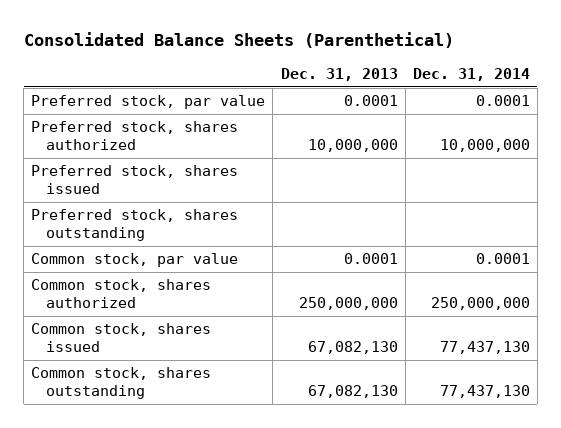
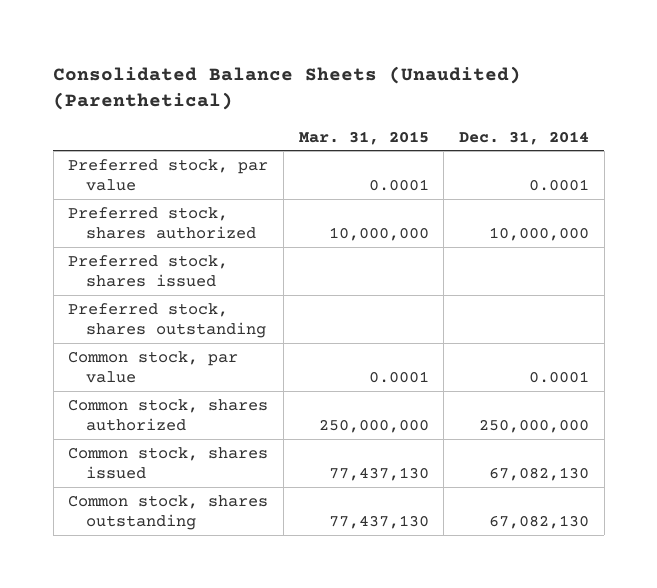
[23,32,454,49] Consolidated Balance Sheets (Parenthetical) -> [53,65,522,111] Consolidated Balance Sheets (Unaudited) (Parenthetical)
[280,68,398,82] Dec. 31, 2013 -> none
none -> [298,130,429,145] Mar. 31, 2015
[439,341,530,355] 77,437,130 -> [488,467,589,482] 67,082,130
[439,385,530,399] 77,437,130 -> [488,515,589,530] 67,082,130

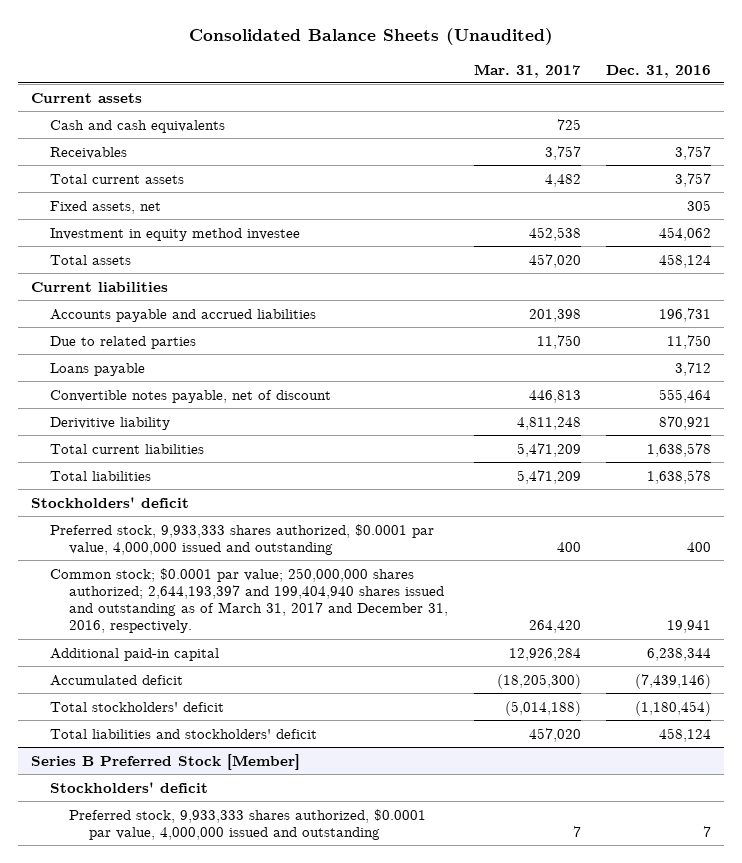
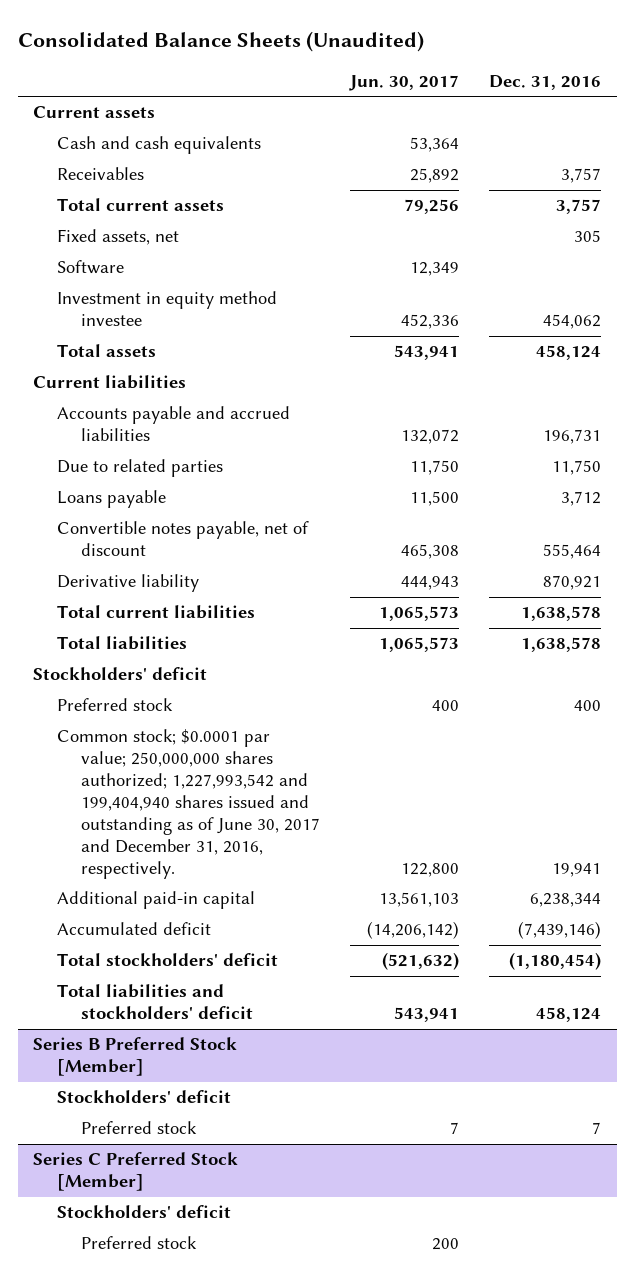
[473,63,581,78] Mar. 31, 2017 -> none
none -> [349,74,460,91] Jun. 30, 2017
none -> [56,260,124,275] Software
[50,416,171,430] Derivitive liability -> [56,574,199,593] Derivative liability
[50,523,435,555] Preferred stock, 9,933,333 shares authorized, $0.0001 par value, 4,000,000 issued and outstanding -> [56,698,173,712] Preferred stock
[50,567,449,634] Common stock; $0.0001 par value; 250,000,000 shares authorized; 2,644,193,397 and 199,404,940 shares issued and outstanding as of March 31, 2017 and December 31, 2016, respectively. -> [56,729,320,879] Common stock; $0.0001 par value; 250,000,000 shares authorized; 1,227,993,542 and 199,404,940 shares issued and outstanding as of June 30, 2017 and December 31, 2016, respectively.
[69,808,427,840] Preferred stock, 9,933,333 shares authorized, $0.0001 par value, 4,000,000 issued and outstanding -> [80,1121,197,1135] Preferred stock
none -> [33,1152,239,1192] Series C Preferred Stock [Member]
none -> [56,1205,231,1219] Stockholders' deficit
none -> [80,1236,197,1250] Preferred stock

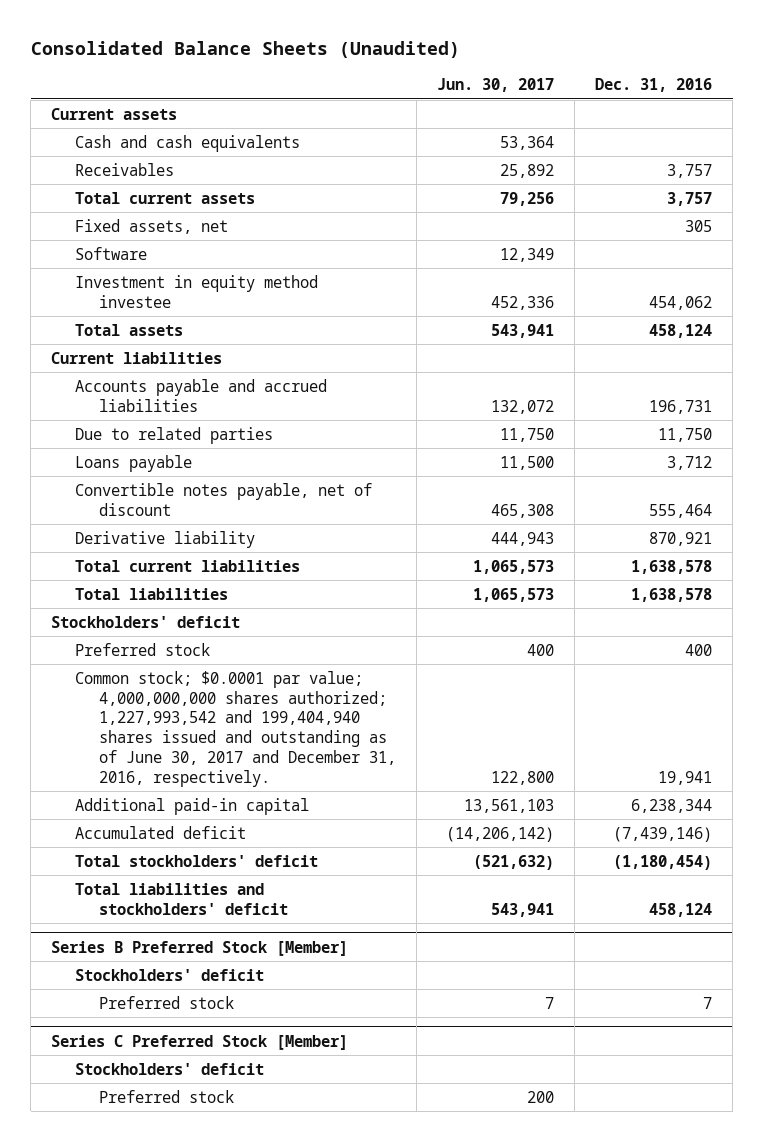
[56,729,320,879] Common stock; $0.0001 par value; 250,000,000 shares authorized; 1,227,993,542 and 199,404,940 shares issued and outstanding as of June 30, 2017 and December 31, 2016, respectively. -> [75,670,396,787] Common stock; $0.0001 par value; 4,000,000,000 shares authorized; 1,227,993,542 and 199,404,940 shares issued and outstanding as of June 30, 2017 and December 31, 2016, respectively.

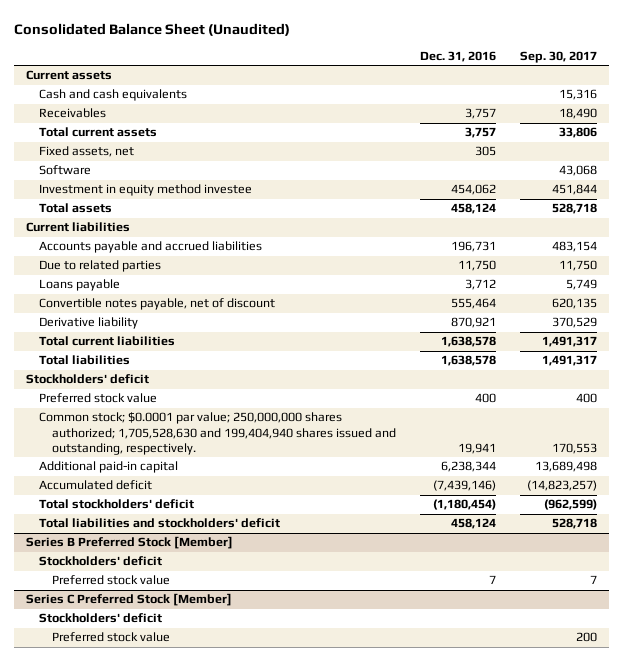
[30,41,460,59] Consolidated Balance Sheets (Unaudited) -> [14,22,291,36] Consolidated Balance Sheet (Unaudited)
[436,78,554,93] Jun. 30, 2017 -> none
none -> [520,50,598,63] Sep. 30, 2017
[75,642,211,656] Preferred stock -> [39,393,158,404] Preferred stock value
[75,670,396,787] Common stock; $0.0001 par value; 4,000,000,000 shares authorized; 1,227,993,542 and 199,404,940 shares issued and outstanding as of June 30, 2017 and December 31, 2016, respectively. -> [39,412,396,456] Common stock; $0.0001 par value; 250,000,000 shares authorized; 1,705,528,630 and 199,404,940 shares issued and outstanding, respectively.
[98,995,234,1009] Preferred stock -> [51,575,170,586] Preferred stock value
[98,1089,234,1103] Preferred stock -> [51,632,170,643] Preferred stock value

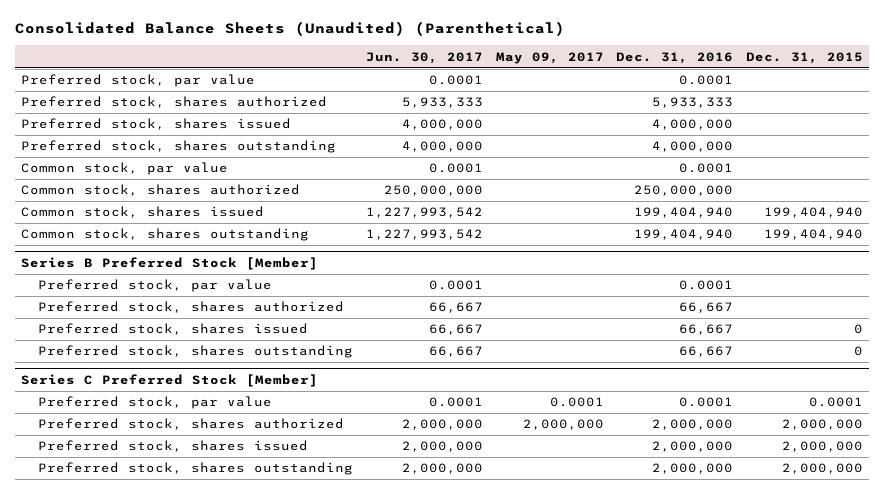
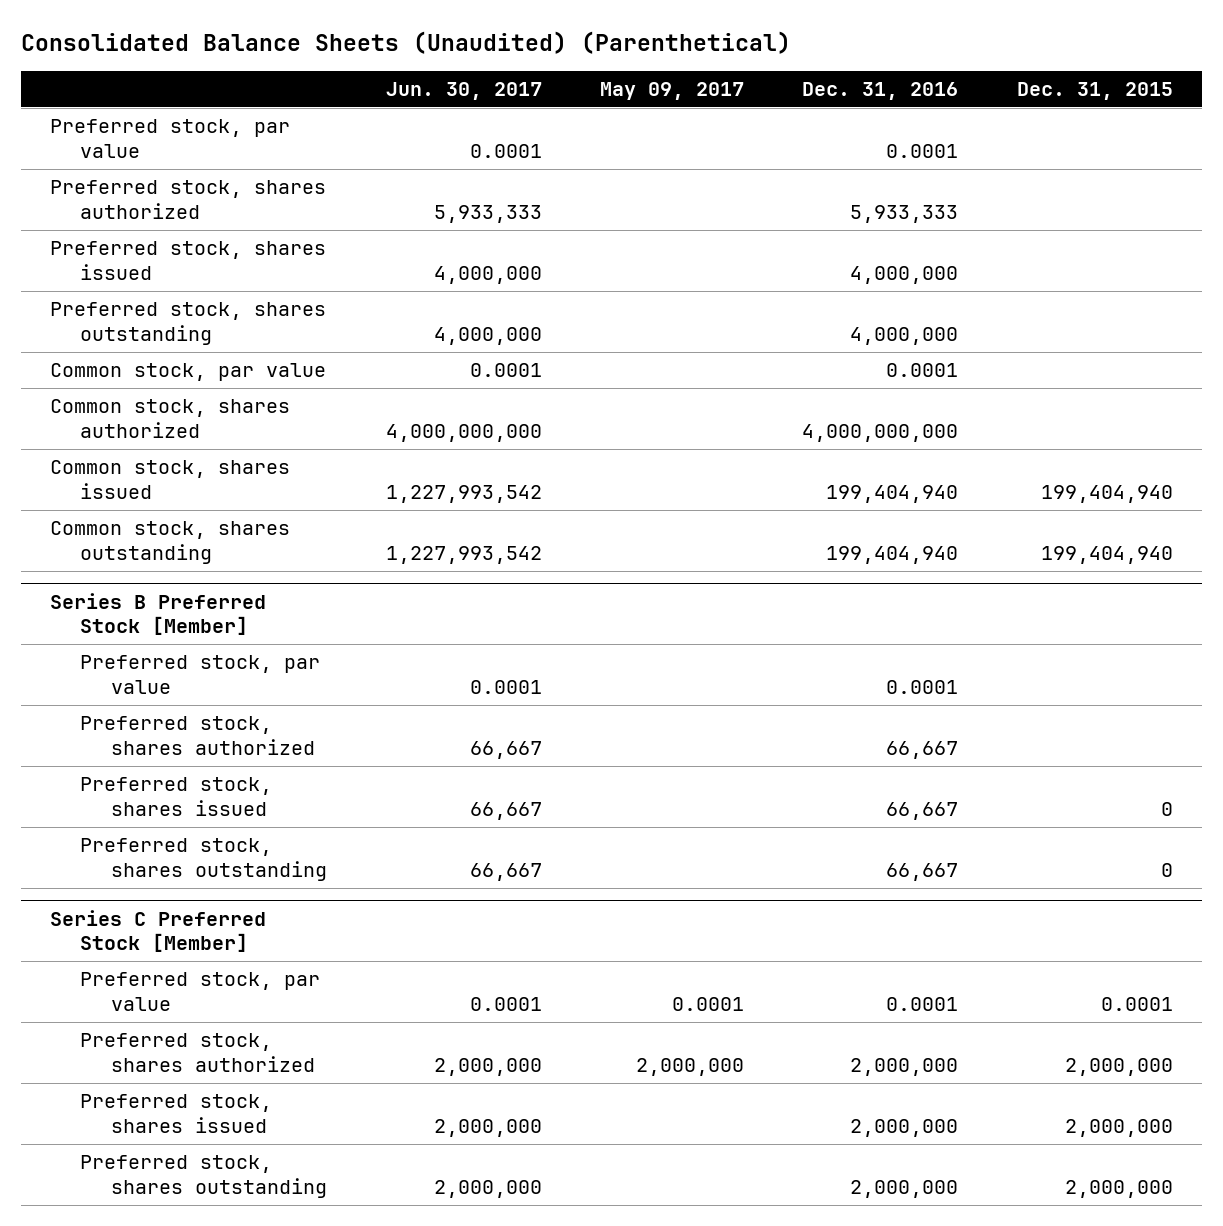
[384,185,484,197] 250,000,000 -> [385,423,542,442] 4,000,000,000
[634,185,734,197] 250,000,000 -> [802,423,959,442] 4,000,000,000

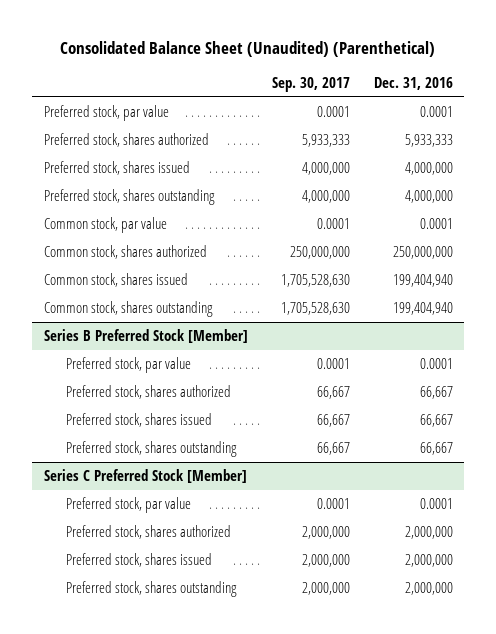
[20,31,791,55] Consolidated Balance Sheets (Unaudited) (Parenthetical) -> [60,41,436,58] Consolidated Balance Sheet (Unaudited) (Parenthetical)
[385,82,542,101] Jun. 30, 2017 -> none
[599,82,744,101] May 09, 2017 -> none
[1016,82,1173,101] Dec. 31, 2015 -> none
none -> [271,77,350,93] Sep. 30, 2017
[802,423,959,442] 4,000,000,000 -> [392,246,453,260] 250,000,000

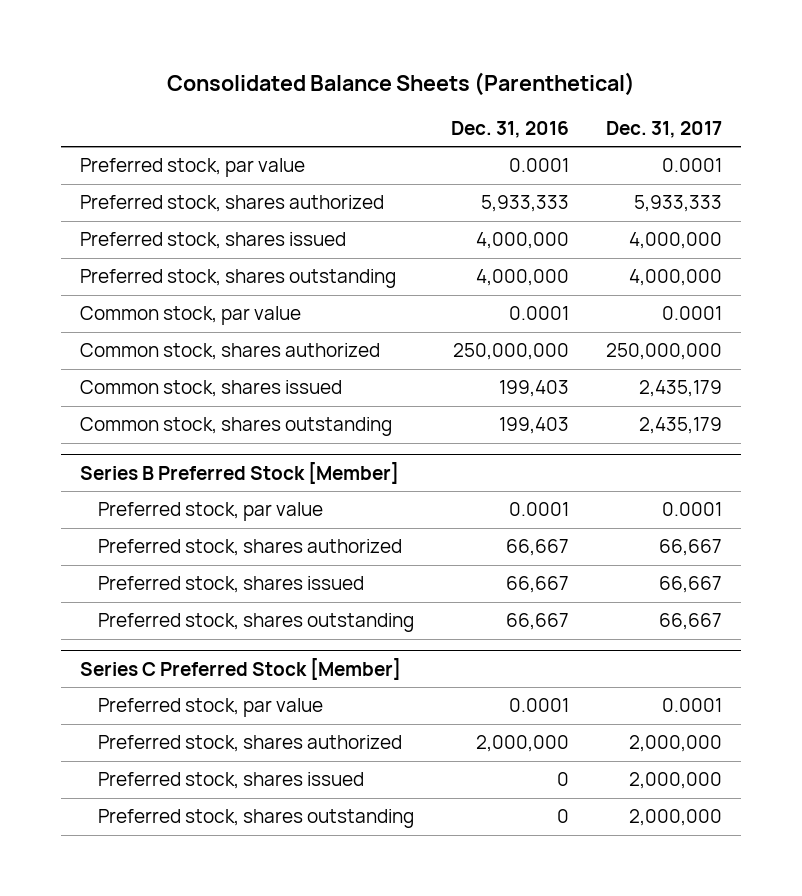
[60,41,436,58] Consolidated Balance Sheet (Unaudited) (Parenthetical) -> [166,71,635,96] Consolidated Balance Sheets (Parenthetical)
[271,77,350,93] Sep. 30, 2017 -> none
none -> [606,120,723,138] Dec. 31, 2017
[392,274,453,288] 199,404,940 -> [498,380,569,398] 199,403
[392,302,453,316] 199,404,940 -> [498,417,569,435] 199,403
[404,554,453,568] 2,000,000 -> [556,772,569,787] 0
[404,582,453,596] 2,000,000 -> [556,809,569,824] 0

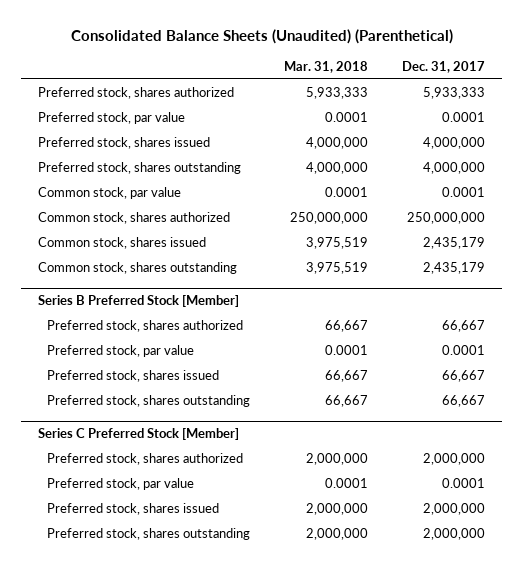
[166,71,635,96] Consolidated Balance Sheets (Parenthetical) -> [70,29,453,45] Consolidated Balance Sheets (Unaudited) (Parenthetical)
[450,120,569,138] Dec. 31, 2016 -> none
none -> [284,60,369,73] Mar. 31, 2018
[79,158,305,178] Preferred stock, par value -> [38,111,186,124] Preferred stock, par value
[97,502,323,522] Preferred stock, par value -> [47,344,195,357] Preferred stock, par value
[97,698,323,718] Preferred stock, par value -> [47,477,195,490] Preferred stock, par value

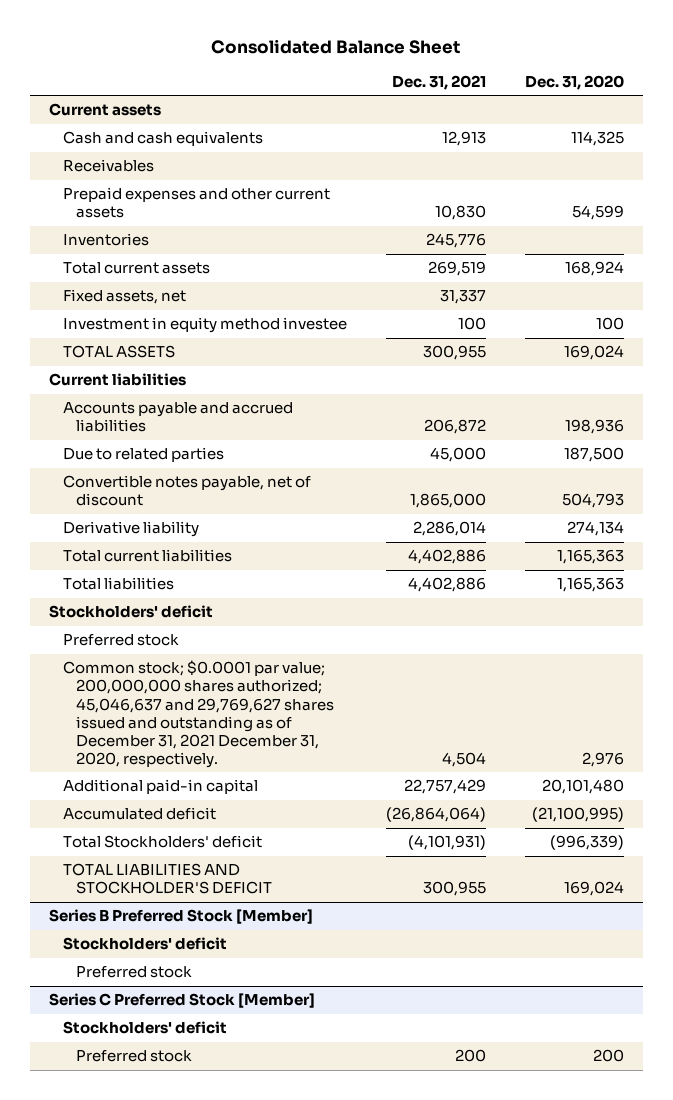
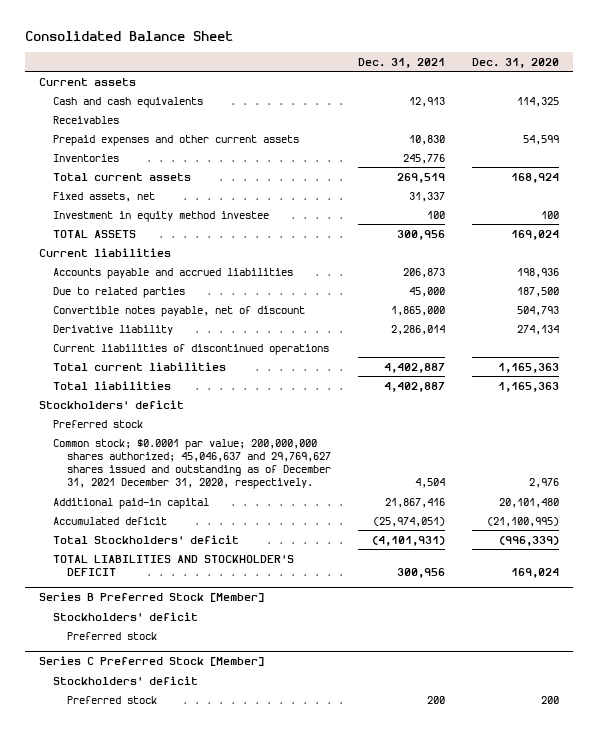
[422,345,486,361] 300,955 -> [397,229,446,240] 300,956
[423,419,486,435] 206,872 -> [403,267,446,278] 206,873
none -> [52,343,329,355] Current liabilities of discontinued operations
[407,549,486,565] 4,402,886 -> [384,362,446,373] 4,402,887
[407,577,486,593] 4,402,886 -> [384,381,446,392] 4,402,887
[403,779,486,795] 22,757,429 -> [385,497,446,508] 21,867,416
[385,807,486,823] (26,864,064) -> [373,516,446,527] (25,974,051)
[422,881,486,897] 300,955 -> [397,567,446,578] 300,956

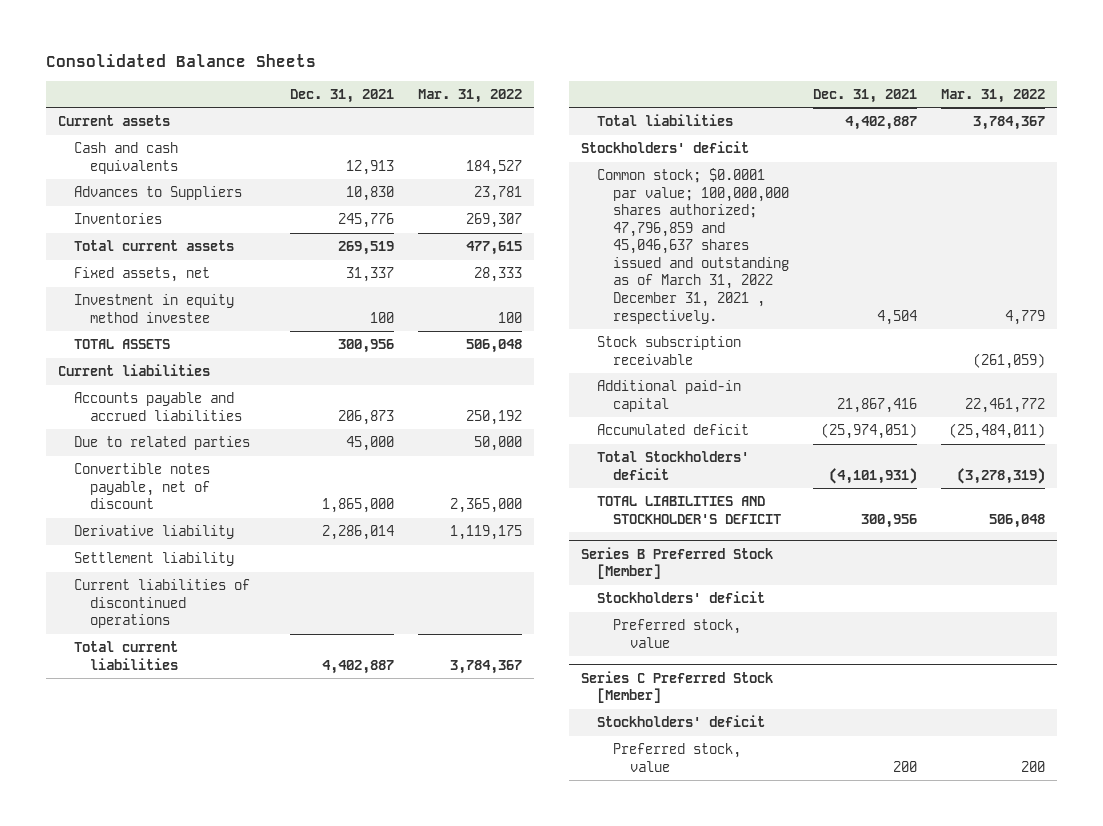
[24,31,233,42] Consolidated Balance Sheet -> [45,53,316,67] Consolidated Balance Sheets
[472,57,560,68] Dec. 31, 2020 -> none
none -> [418,88,523,103] Mar. 31, 2022
[52,115,119,124] Receivables -> none
[52,134,299,146] Prepaid expenses and other current assets -> [73,186,242,201] Advances to Suppliers
none -> [73,552,234,567] Settlement liability
[52,419,143,428] Preferred stock -> none
[52,438,331,490] Common stock; $0.0001 par value; 200,000,000 shares authorized; 45,046,637 and 29,769,627 shares issued and outstanding as of December 31, 2021 December 31, 2020, respectively. -> [596,168,790,324] Common stock; $0.0001 par value; 100,000,000 shares authorized; 47,796,859 and 45,046,637 shares issued and outstanding as of March 31, 2022 December 31, 2021 , respectively.
none -> [596,336,741,365] Stock subscription receivable
[66,631,157,640] Preferred stock -> [613,619,742,648] Preferred stock, value
[66,695,157,704] Preferred stock -> [613,743,742,772] Preferred stock, value

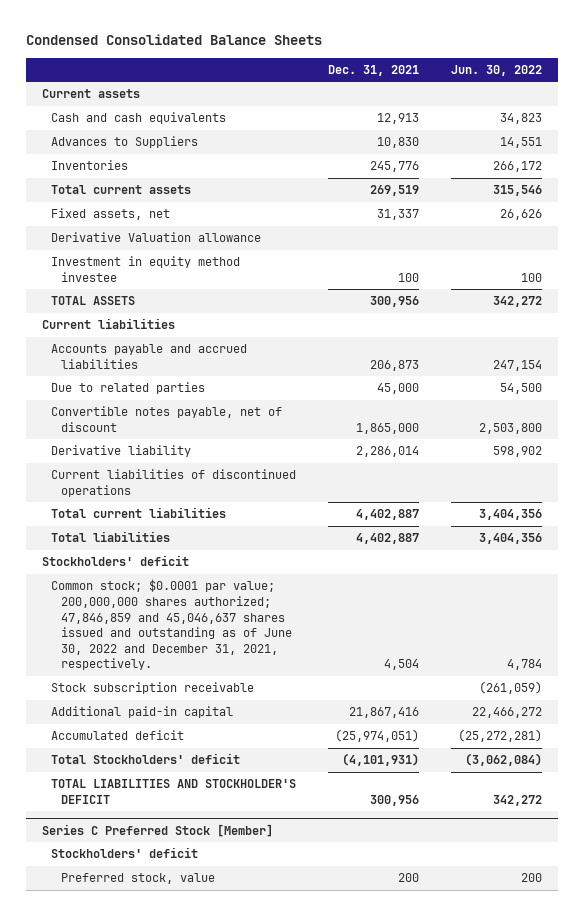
[45,53,316,67] Consolidated Balance Sheets -> [26,34,323,46] Condensed Consolidated Balance Sheets
[418,88,523,103] Mar. 31, 2022 -> none
none -> [450,64,542,76] Jun. 30, 2022
none -> [51,232,262,243] Derivative Valuation allowance
[73,552,234,567] Settlement liability -> none
[596,168,790,324] Common stock; $0.0001 par value; 100,000,000 shares authorized; 47,796,859 and 45,046,637 shares issued and outstanding as of March 31, 2022 December 31, 2021 , respectively. -> [51,579,292,671] Common stock; $0.0001 par value; 200,000,000 shares authorized; 47,846,859 and 45,046,637 shares issued and outstanding as of June 30, 2022 and December 31, 2021, respectively.
[580,546,773,580] Series B Preferred Stock [Member] -> none
[596,591,765,604] Stockholders' deficit -> none
[613,619,742,648] Preferred stock, value -> none

